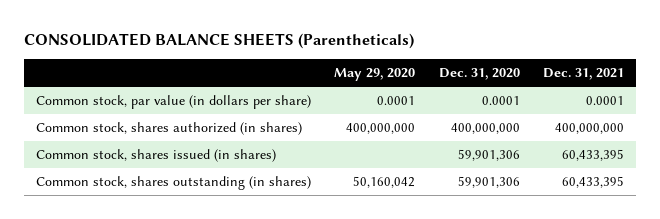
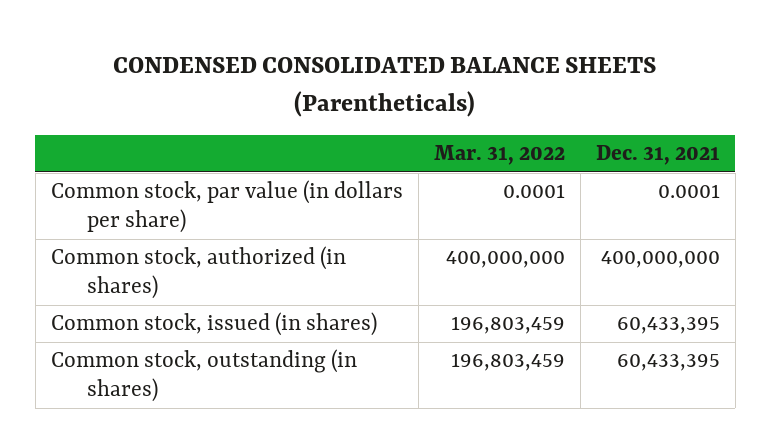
[24,33,415,50] CONSOLIDATED BALANCE SHEETS (Parentheticals) -> [113,56,657,117] CONDENSED CONSOLIDATED BALANCE SHEETS (Parentheticals)
[334,68,416,82] May 29, 2020 -> none
[438,68,520,81] Dec. 31, 2020 -> none
none -> [433,145,565,166] Mar. 31, 2022
[35,122,302,136] Common stock, shares authorized (in shares) -> [50,246,346,300] Common stock, authorized (in shares)
[35,149,276,163] Common stock, shares issued (in shares) -> [50,312,377,337] Common stock, issued (in shares)
[35,176,311,191] Common stock, shares outstanding (in shares) -> [50,349,357,403] Common stock, outstanding (in shares)

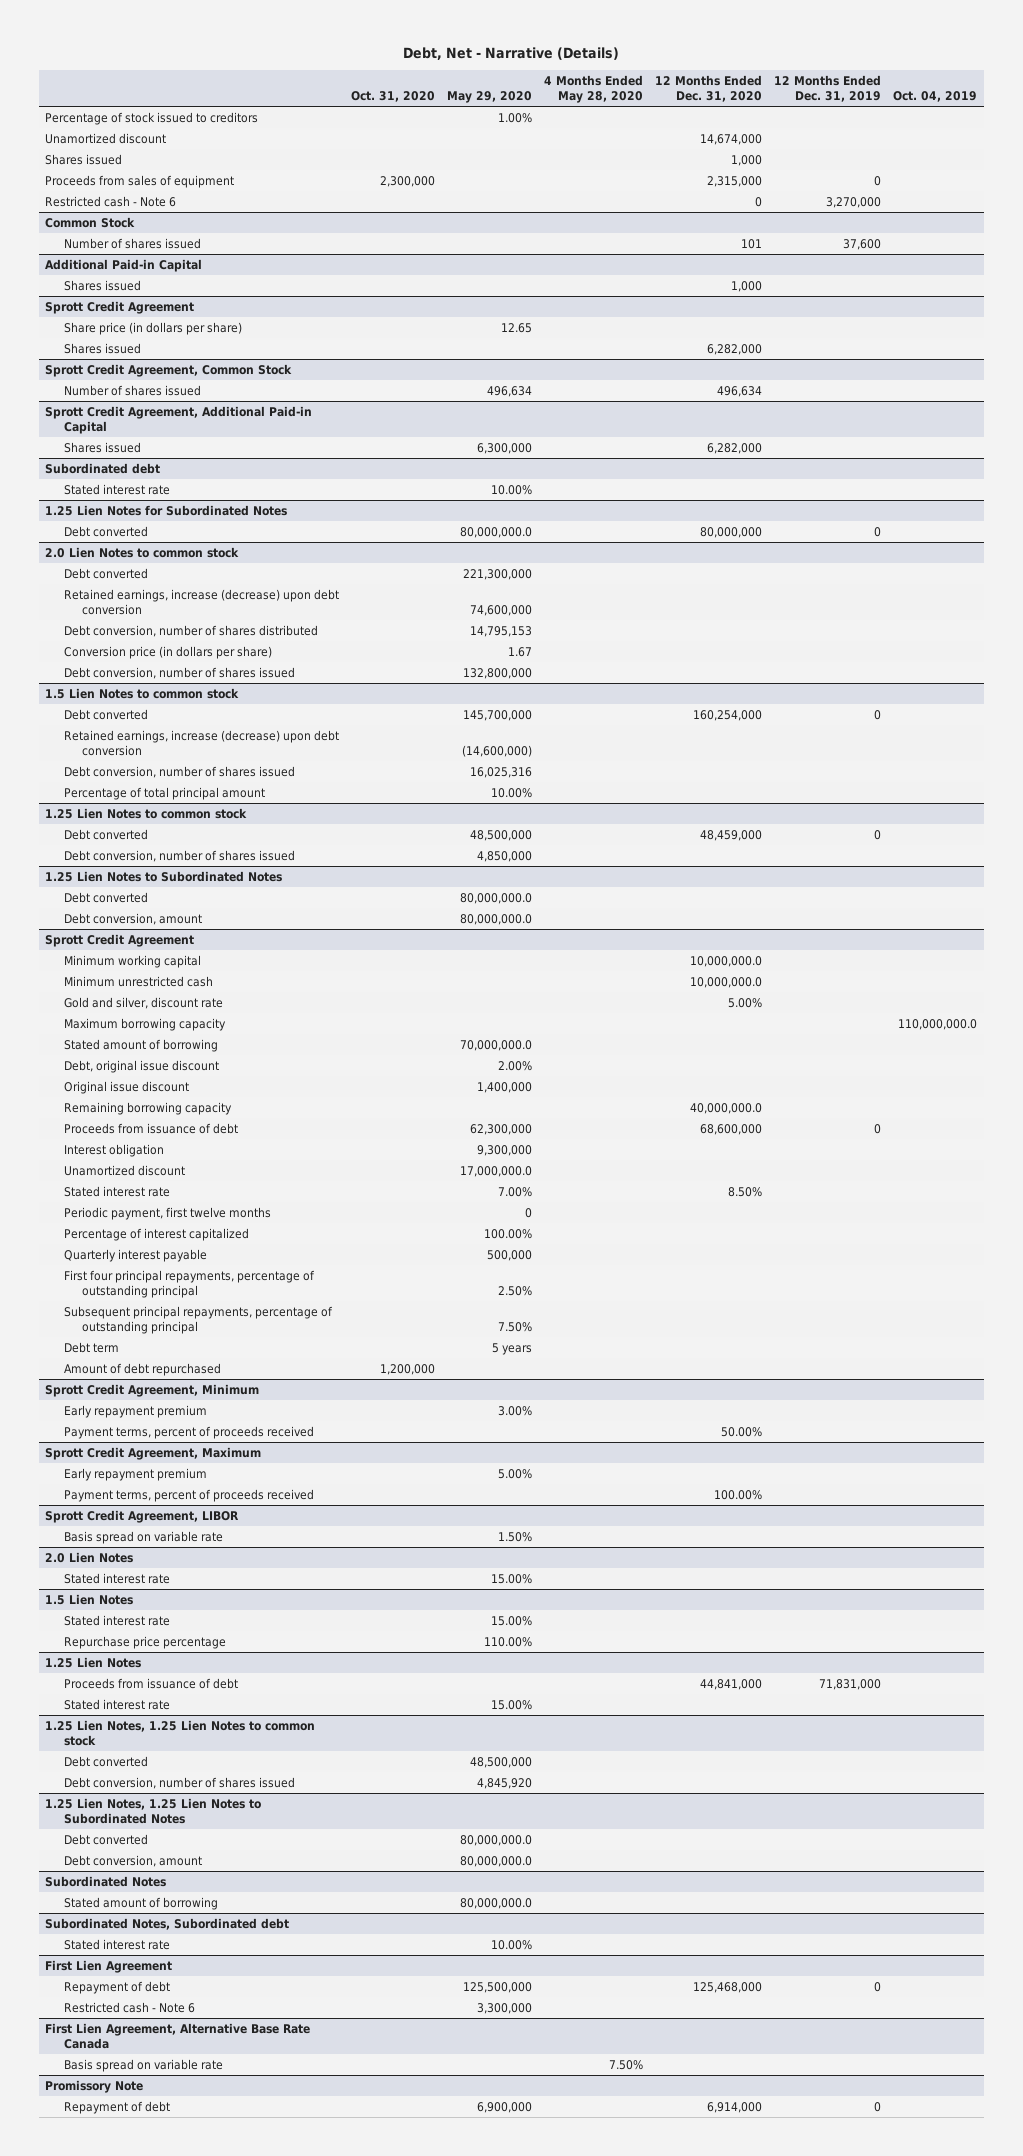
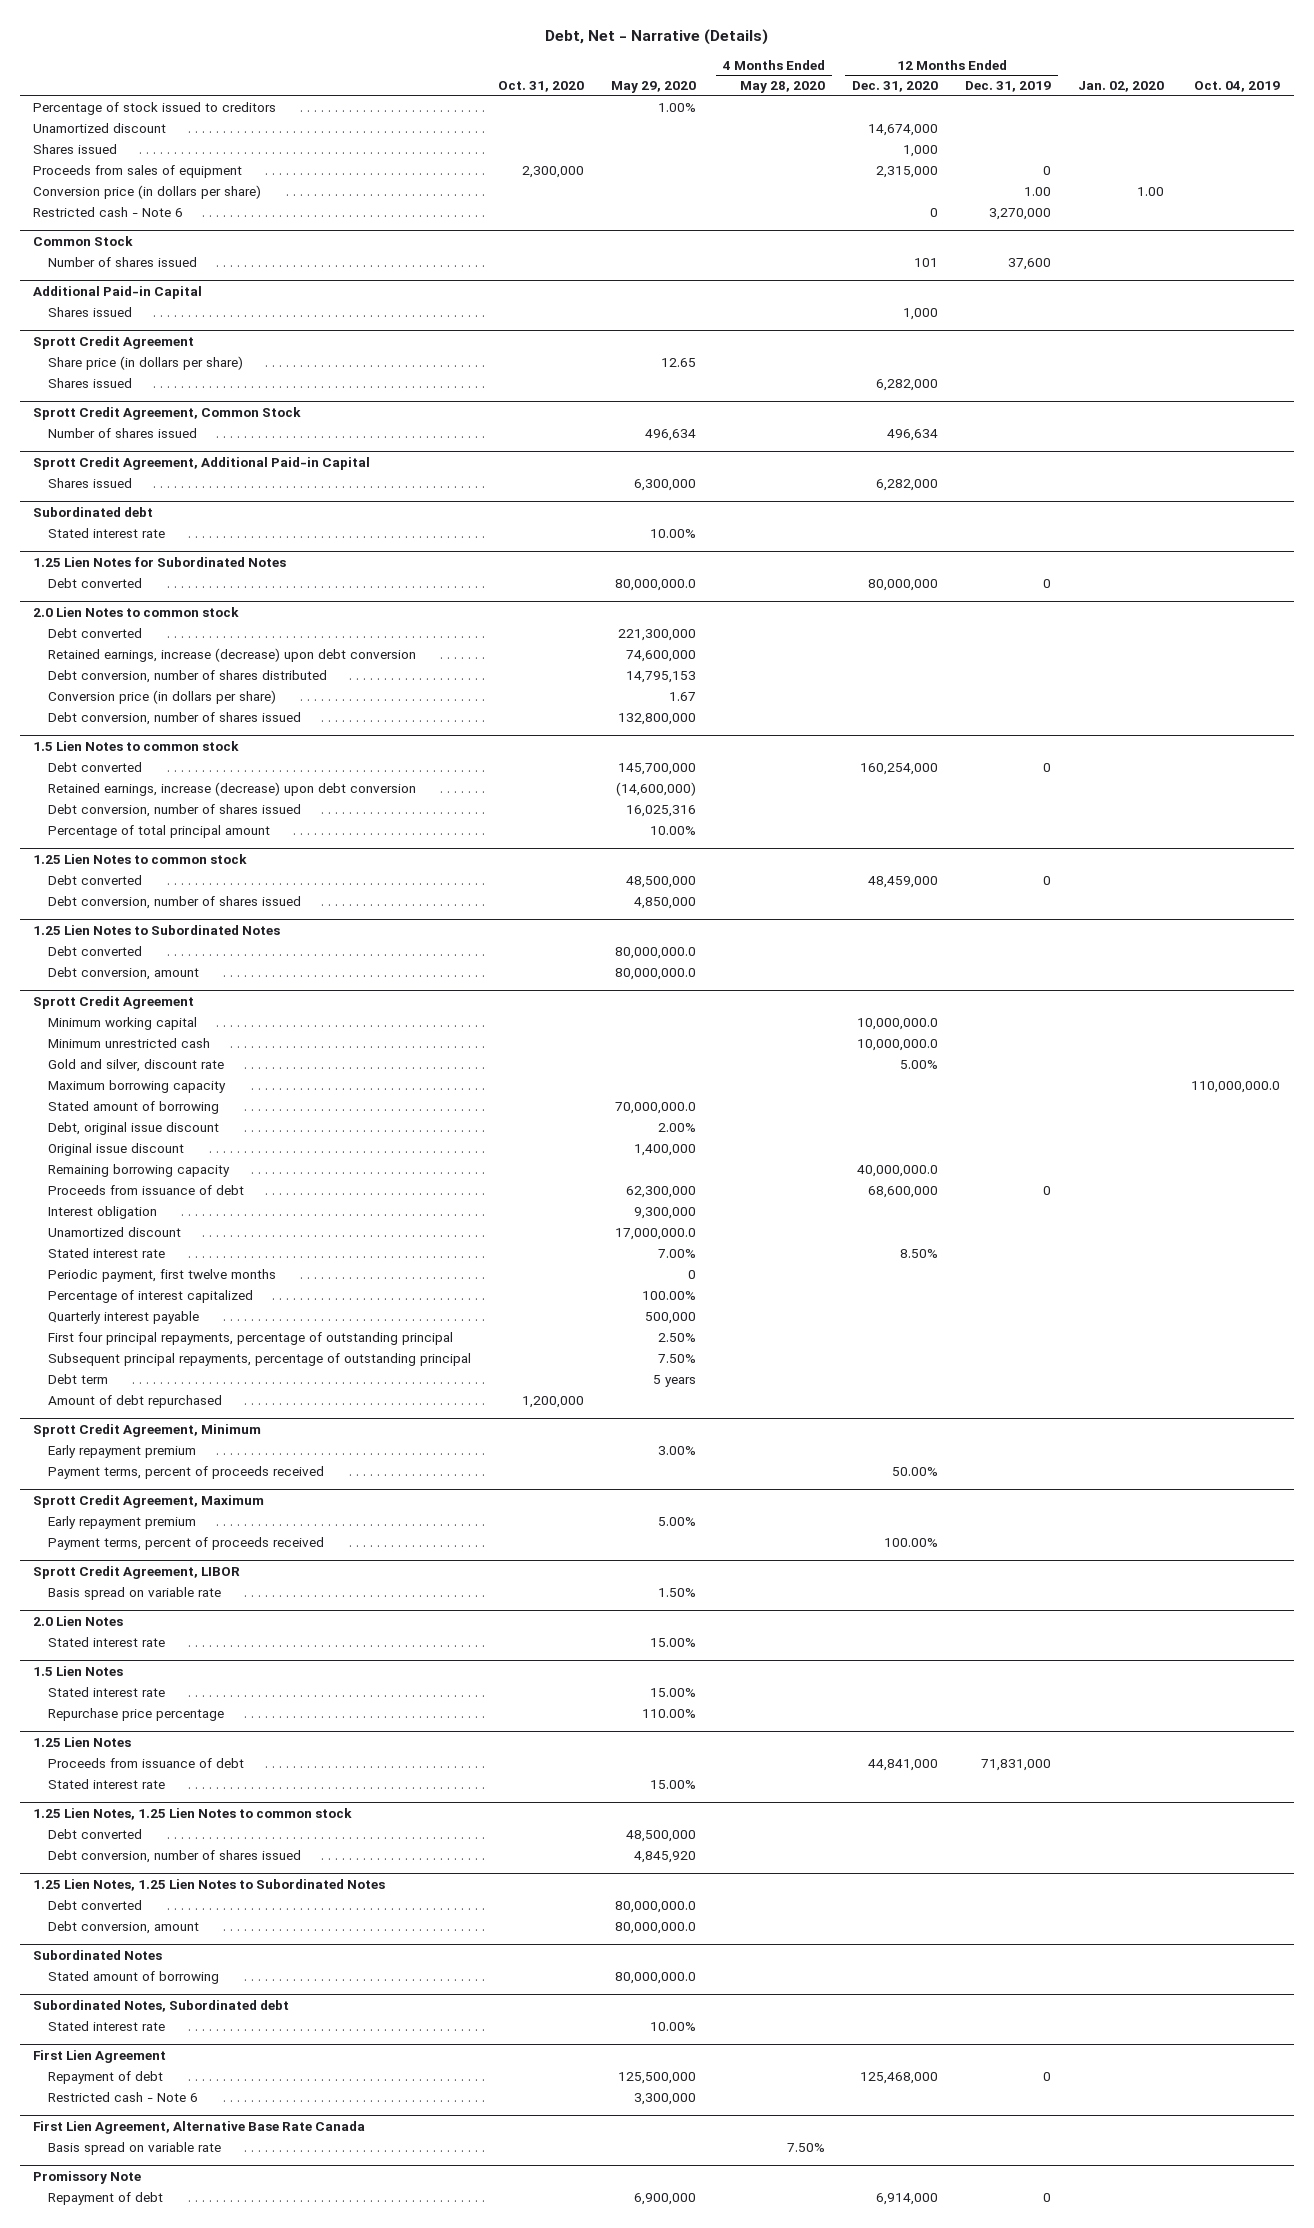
none -> [1078,81,1165,93] Jan. 02, 2020
none -> [33,185,262,200] Conversion price (in dollars per share)

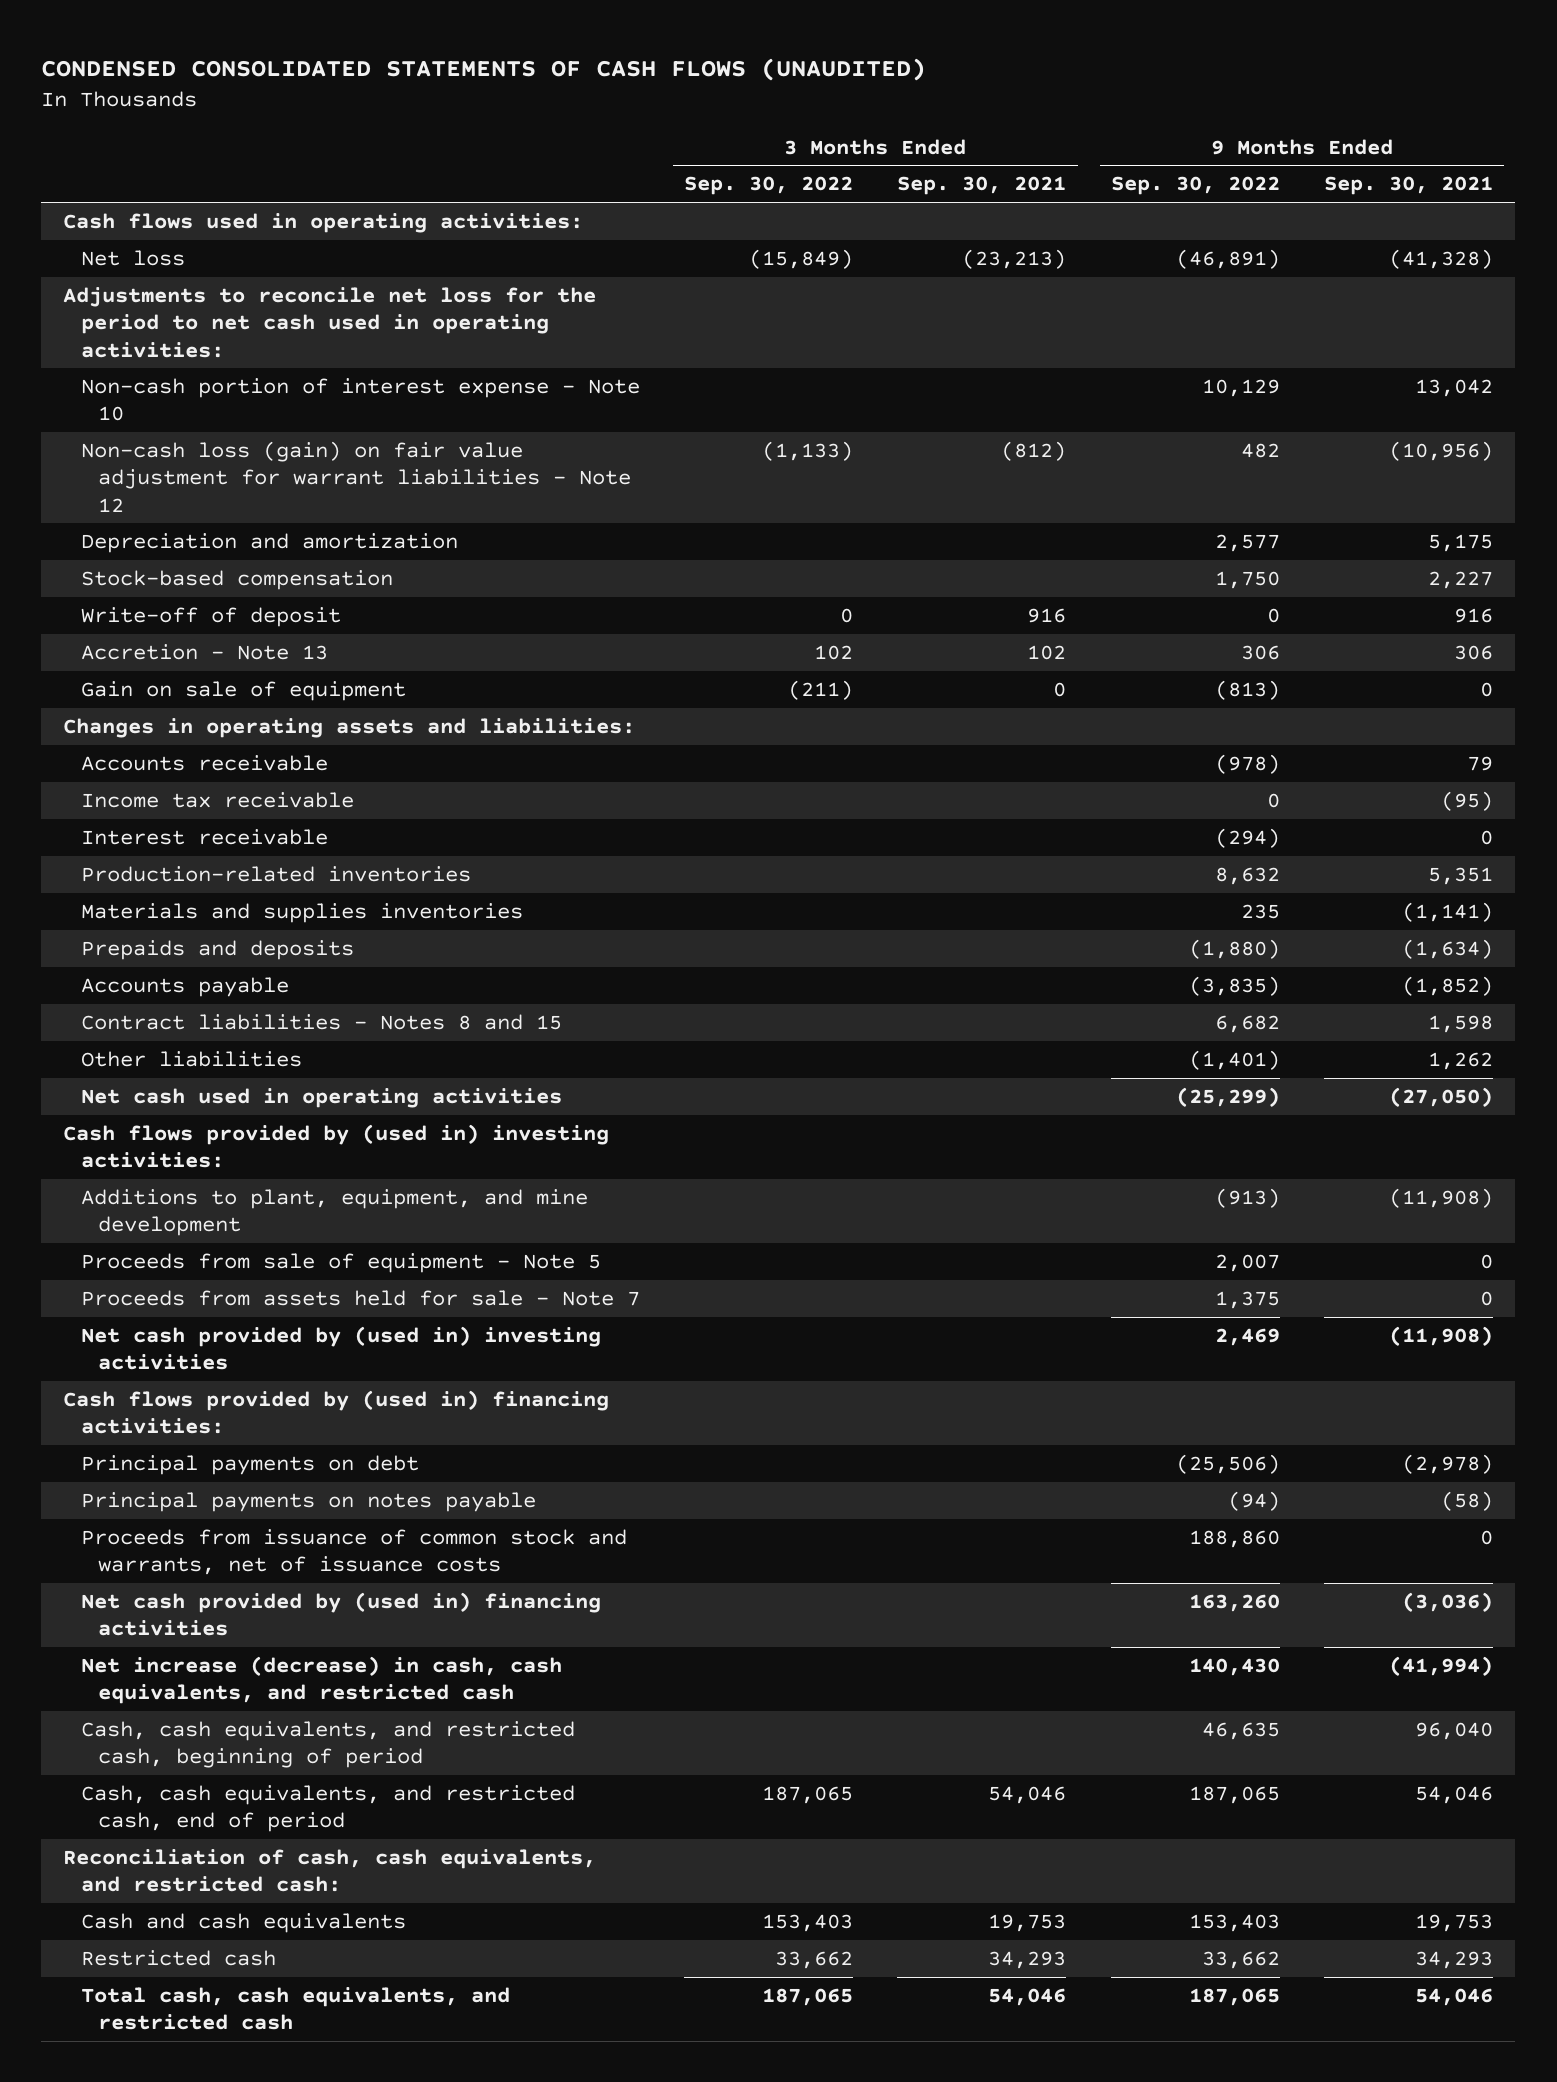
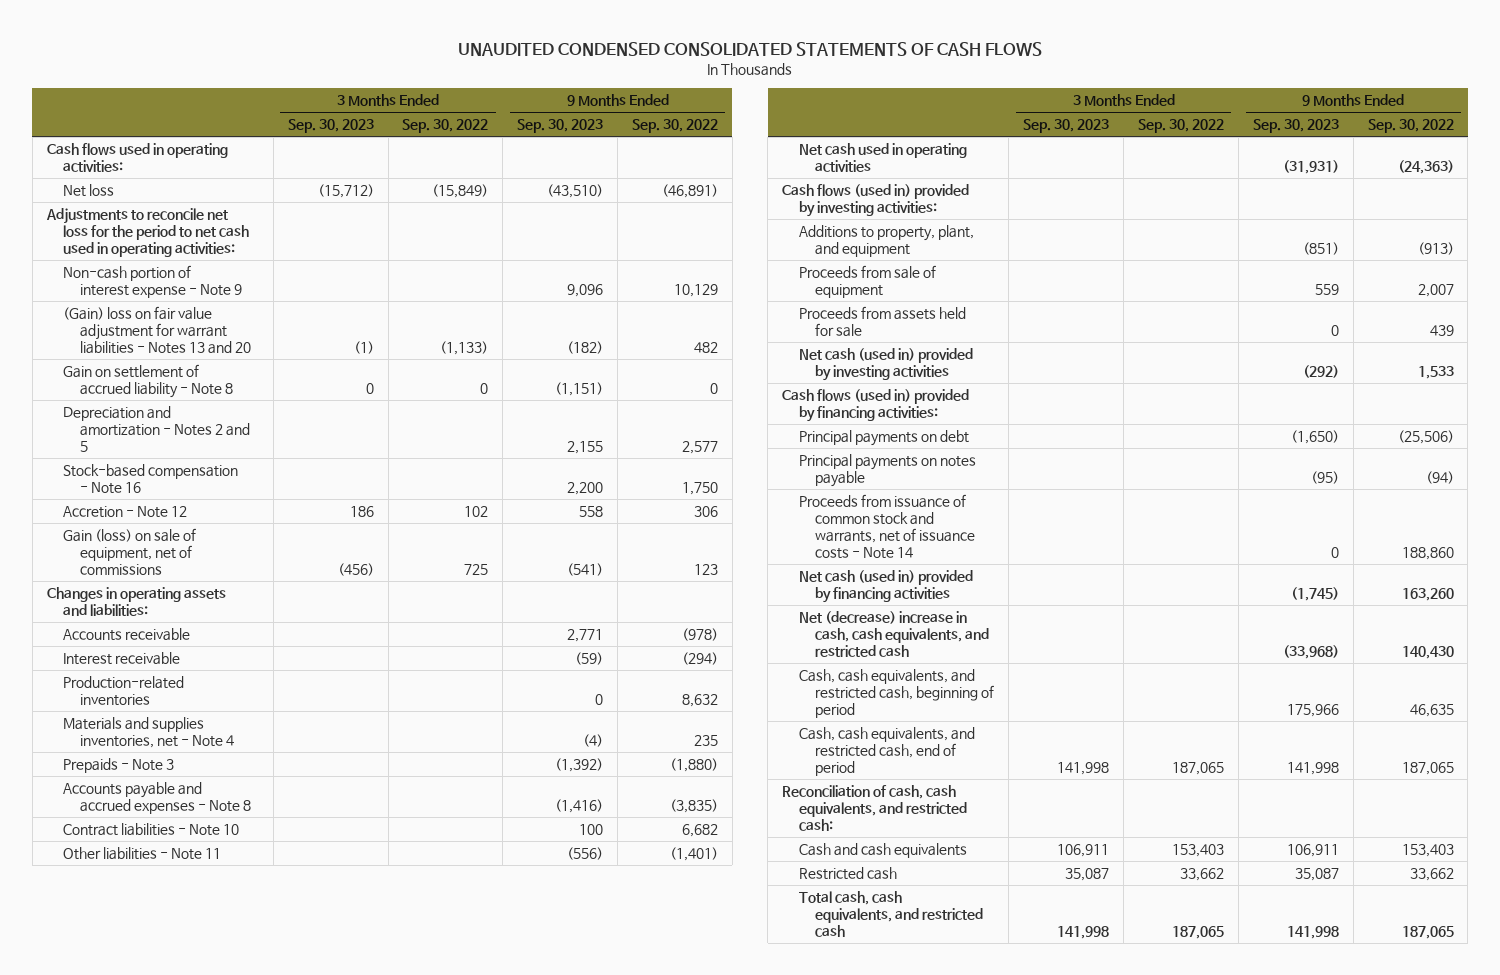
[41,58,927,82] CONDENSED CONSOLIDATED STATEMENTS OF CASH FLOWS (UNAUDITED) -> [458,41,1043,56] UNAUDITED CONDENSED CONSOLIDATED STATEMENTS OF CASH FLOWS
[897,176,1067,196] Sep. 30, 2021 -> none
[1324,176,1494,196] Sep. 30, 2021 -> none
none -> [287,119,374,134] Sep. 30, 2023
none -> [517,119,604,134] Sep. 30, 2023
[80,607,341,628] Write-off of deposit -> none
[80,378,640,422] Non-cash portion of interest expense - Note 10 -> [63,265,242,299] Non-cash portion of interest expense - Note 9
[80,441,631,512] Non-cash loss (gain) on fair value adjustment for warrant liabilities - Note 12 -> [63,306,251,354] (Gain) loss on fair value adjustment for warrant liabilities - Notes 13 and 20
none -> [63,364,233,399] Gain on settlement of accrued liability - Note 8
[80,533,458,554] Depreciation and amortization -> [63,406,250,452] Depreciation and amortization - Notes 2 and 5
[80,570,393,591] Stock-based compensation -> [63,464,239,495] Stock-based compensation - Note 16
[80,644,328,661] Accretion - Note 13 -> [63,506,188,519] Accretion - Note 12
[80,681,406,702] Gain on sale of equipment -> [63,528,197,575] Gain (loss) on sale of equipment, net of commissions
[787,680,853,701] (211) -> [464,563,489,575] 725
[1214,680,1280,701] (813) -> [693,563,718,575] 123
[80,792,354,809] Income tax receivable -> none
[80,903,523,924] Materials and supplies inventories -> [63,717,234,749] Materials and supplies inventories, net - Note 4
[80,940,354,961] Prepaids and deposits -> [63,758,175,774] Prepaids - Note 3
[80,977,289,998] Accounts payable -> [63,782,251,815] Accounts payable and accrued expenses - Note 8
[80,1014,562,1031] Contract liabilities - Notes 8 and 15 -> [63,823,240,837] Contract liabilities - Note 10
[80,1051,302,1068] Other liabilities -> [63,847,222,861] Other liabilities - Note 11
[1175,1087,1280,1108] (25,299) -> [1397,160,1454,175] (24,363)
[63,1124,610,1169] Cash flows provided by (used in) investing activities: -> [782,184,970,218] Cash flows (used in) provided by investing activities:
[80,1189,588,1237] Additions to plant, equipment, and mine development -> [798,225,974,258] Additions to property, plant, and equipment
[80,1253,601,1274] Proceeds from sale of equipment - Note 5 -> [798,265,936,299] Proceeds from sale of equipment
[80,1290,640,1307] Proceeds from assets held for sale - Note 7 -> [798,306,966,338] Proceeds from assets held for sale
[1214,1291,1280,1310] 1,375 -> [1429,325,1454,337] 439
[80,1326,601,1371] Net cash provided by (used in) investing activities -> [798,348,973,382] Net cash (used in) provided by investing activities
[1214,1328,1280,1347] 2,469 -> [1417,366,1454,380] 1,533
[63,1390,610,1435] Cash flows provided by (used in) financing activities: -> [782,389,970,423] Cash flows (used in) provided by financing activities:
[80,1529,627,1576] Proceeds from issuance of common stock and warrants, net of issuance costs -> [798,494,976,559] Proceeds from issuance of common stock and warrants, net of issuance costs - Note 14
[80,1592,601,1637] Net cash provided by (used in) financing activities -> [798,570,973,604] Net cash (used in) provided by financing activities
[80,1656,562,1705] Net increase (decrease) in cash, cash equivalents, and restricted cash -> [798,611,990,657] Net (decrease) increase in cash, cash equivalents, and restricted cash

